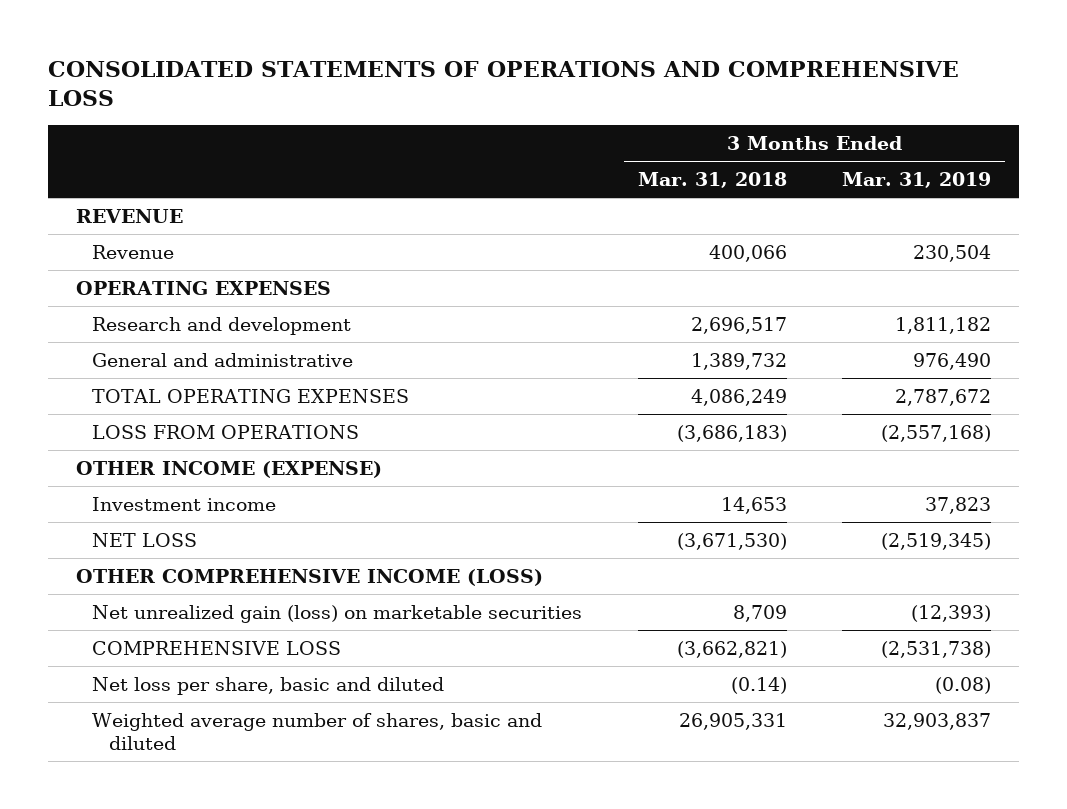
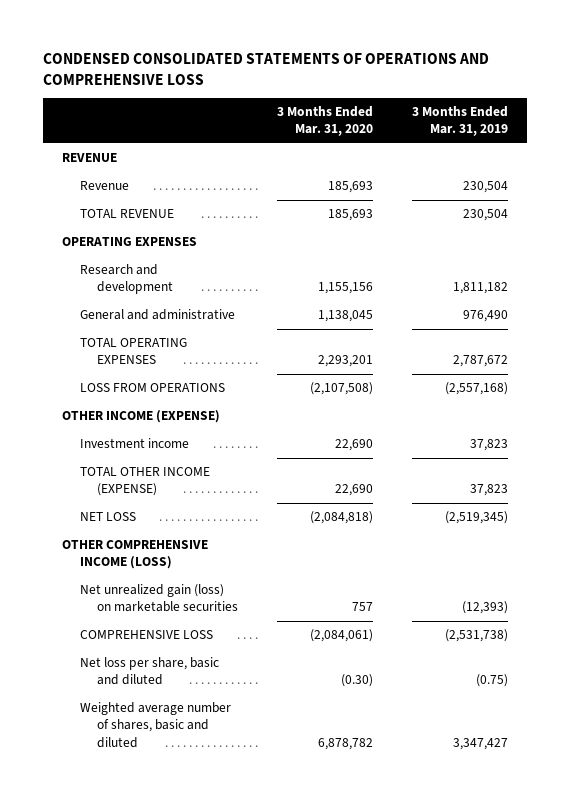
[47,61,959,107] CONSOLIDATED STATEMENTS OF OPERATIONS AND COMPREHENSIVE LOSS -> [42,52,489,85] CONDENSED CONSOLIDATED STATEMENTS OF OPERATIONS AND COMPREHENSIVE LOSS
[637,172,787,189] Mar. 31, 2018 -> none
none -> [276,106,373,137] 3 Months Ended Mar. 31, 2020
none -> [79,209,174,219] TOTAL REVENUE
none -> [79,467,210,497] TOTAL OTHER INCOME (EXPENSE)
[935,676,992,694] (0.08) -> [475,674,508,688] (0.75)
[883,712,992,730] 32,903,837 -> [452,737,508,750] 3,347,427

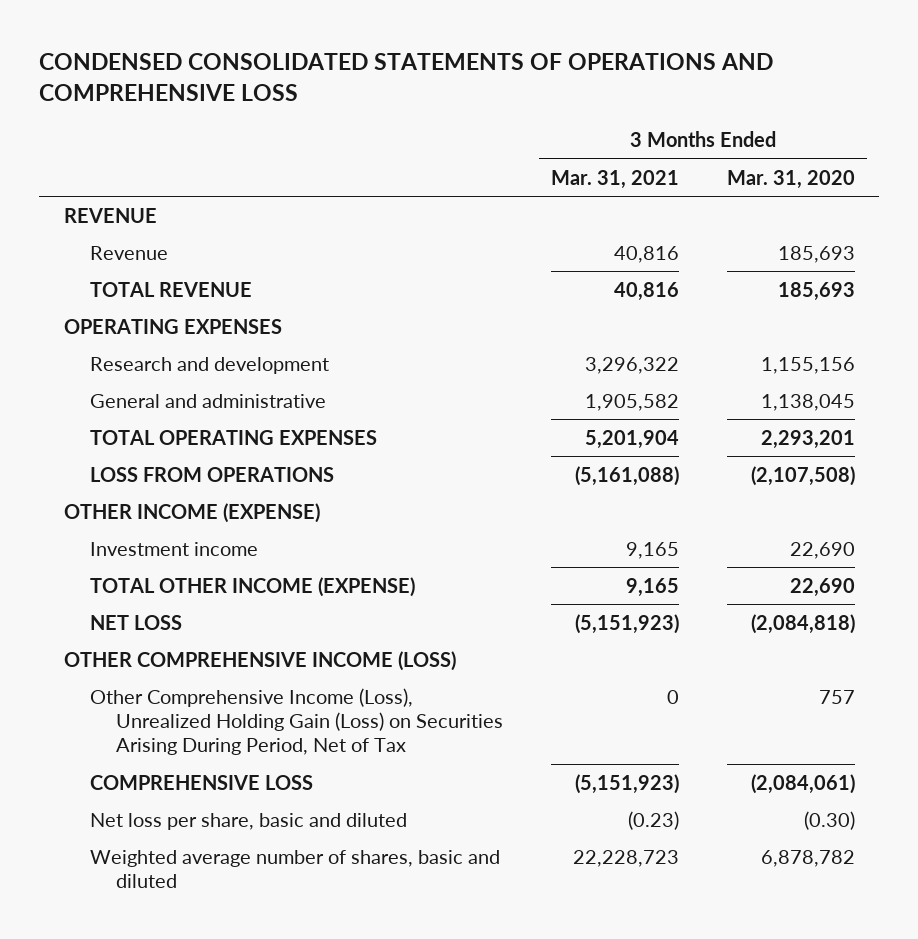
[411,106,508,137] 3 Months Ended Mar. 31, 2019 -> none
none -> [550,169,679,189] Mar. 31, 2021
[79,584,239,613] Net unrealized gain (loss) on marketable securities -> [89,687,503,756] Other Comprehensive Income (Loss), Unrealized Holding Gain (Loss) on Securities Arising During Period, Net of Tax

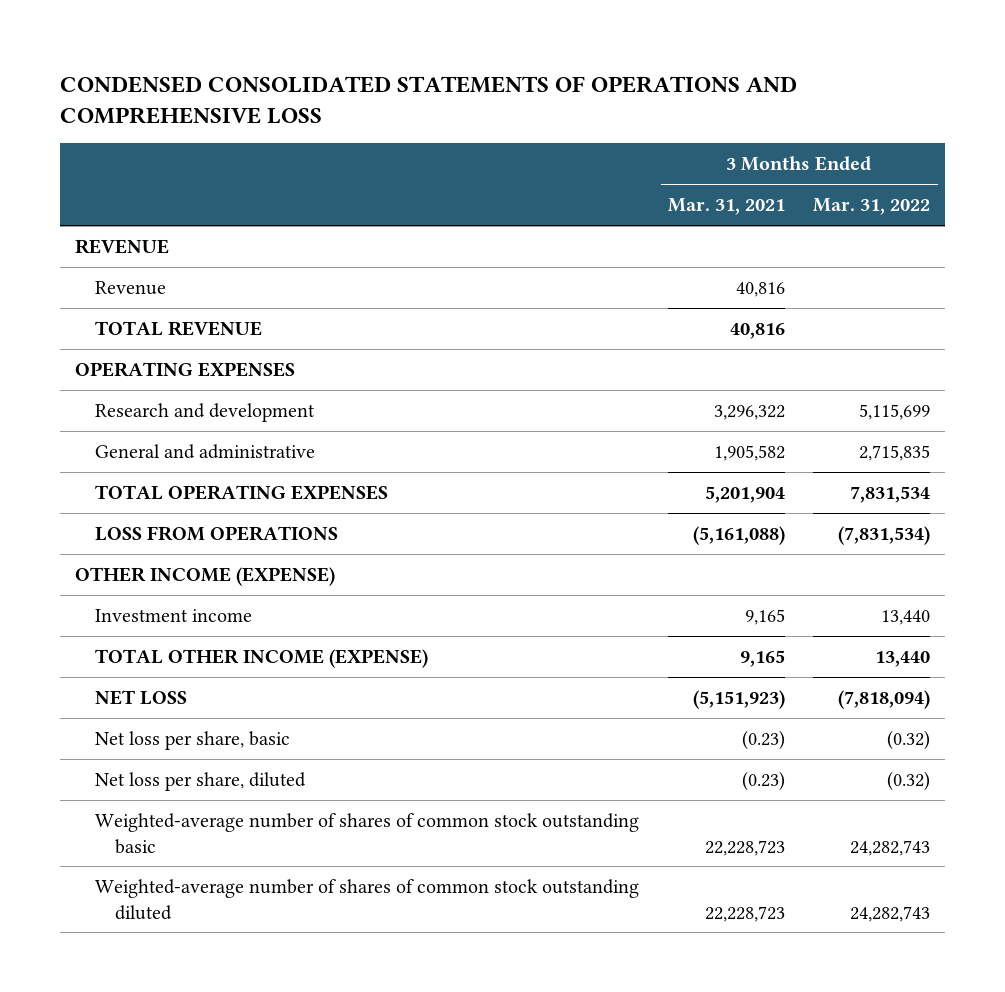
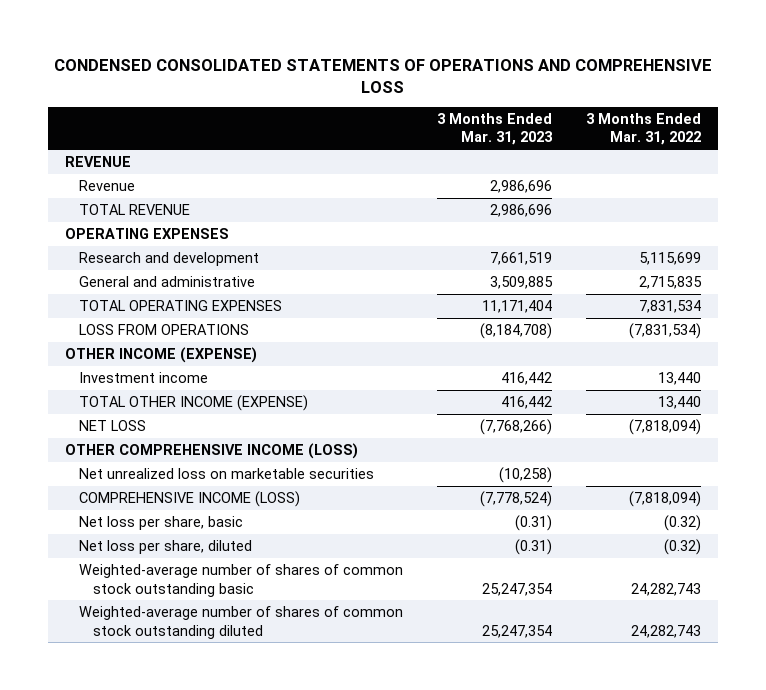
[667,198,785,216] Mar. 31, 2021 -> none
none -> [437,112,554,146] 3 Months Ended Mar. 31, 2023
none -> [65,443,359,460] OTHER COMPREHENSIVE INCOME (LOSS)
none -> [79,468,375,480] Net unrealized loss on marketable securities
none -> [79,491,301,508] COMPREHENSIVE INCOME (LOSS)

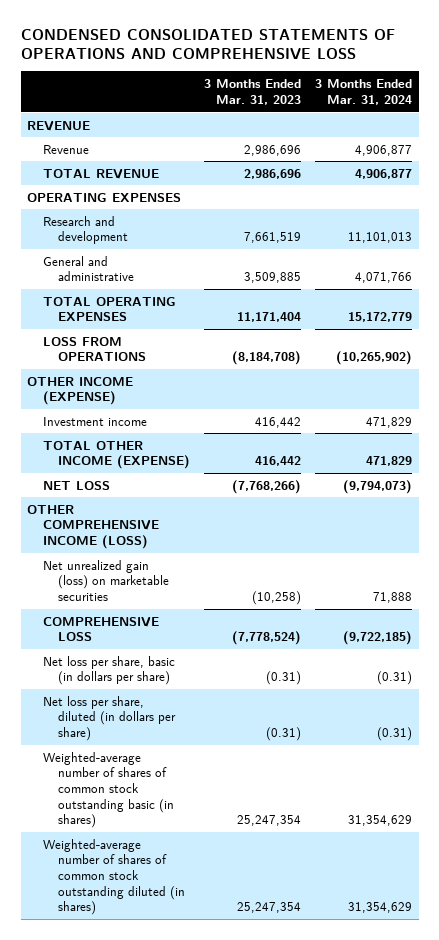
[585,112,701,146] 3 Months Ended Mar. 31, 2022 -> none
none -> [314,78,412,105] 3 Months Ended Mar. 31, 2024
[79,468,375,480] Net unrealized loss on marketable securities -> [42,559,170,601] Net unrealized gain (loss) on marketable securities
[79,491,301,508] COMPREHENSIVE INCOME (LOSS) -> [42,616,159,642] COMPREHENSIVE LOSS
[79,516,244,531] Net loss per share, basic -> [42,655,175,686] Net loss per share, basic (in dollars per share)
[79,540,253,555] Net loss per share, diluted -> [42,695,177,741] Net loss per share, diluted (in dollars per share)
[79,564,404,597] Weighted-average number of shares of common stock outstanding basic -> [42,751,175,829] Weighted-average number of shares of common stock outstanding basic (in shares)
[79,606,404,639] Weighted-average number of shares of common stock outstanding diluted -> [42,838,186,916] Weighted-average number of shares of common stock outstanding diluted (in shares)

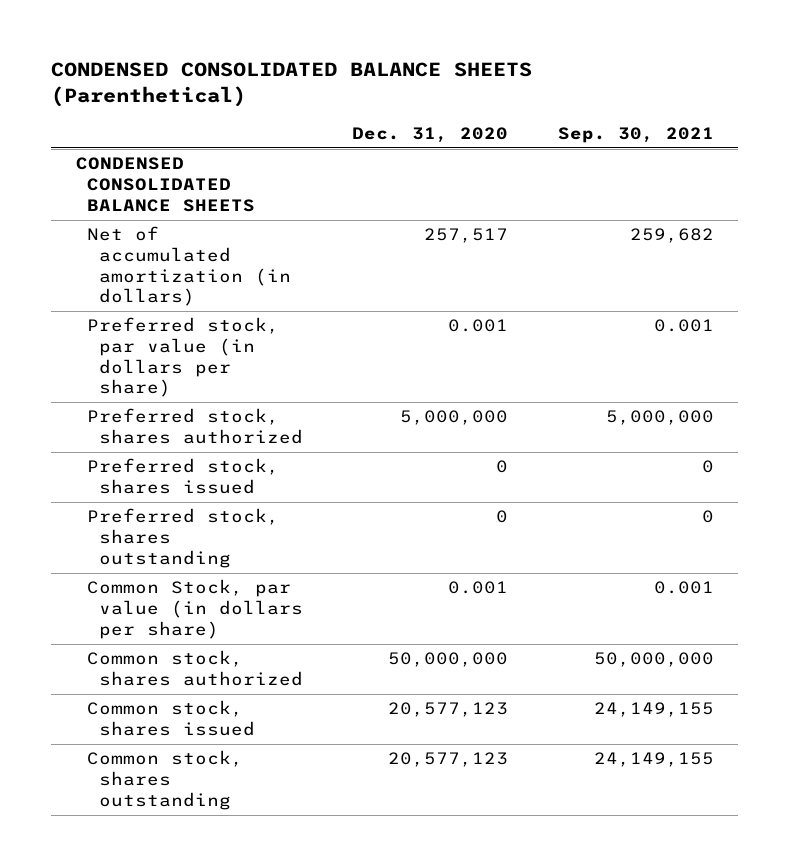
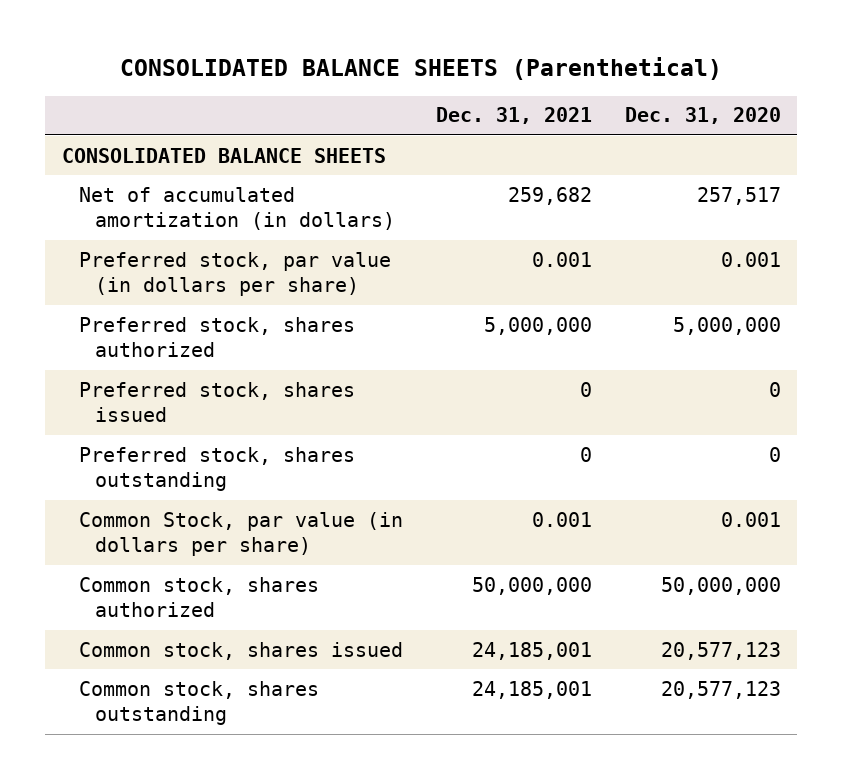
[50,62,532,108] CONDENSED CONSOLIDATED BALANCE SHEETS (Parenthetical) -> [120,56,723,80] CONSOLIDATED BALANCE SHEETS (Parenthetical)
[557,127,714,144] Sep. 30, 2021 -> none
none -> [435,107,592,125] Dec. 31, 2021
[75,157,256,212] CONDENSED CONSOLIDATED BALANCE SHEETS -> [61,147,386,163] CONSOLIDATED BALANCE SHEETS

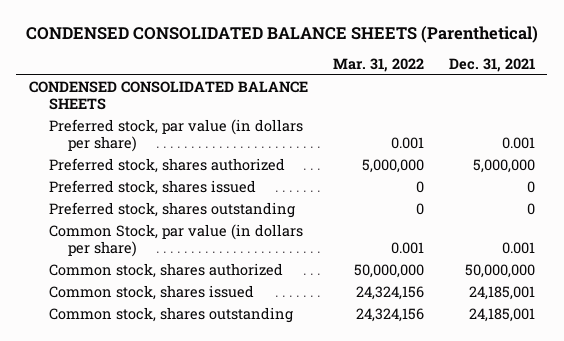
[120,56,723,80] CONSOLIDATED BALANCE SHEETS (Parenthetical) -> [25,25,538,43] CONDENSED CONSOLIDATED BALANCE SHEETS (Parenthetical)
[624,107,781,125] Dec. 31, 2020 -> none
none -> [332,57,424,72] Mar. 31, 2022
[78,186,396,231] Net of accumulated amortization (in dollars) -> none
[61,147,386,163] CONSOLIDATED BALANCE SHEETS -> [28,81,308,111] CONDENSED CONSOLIDATED BALANCE SHEETS

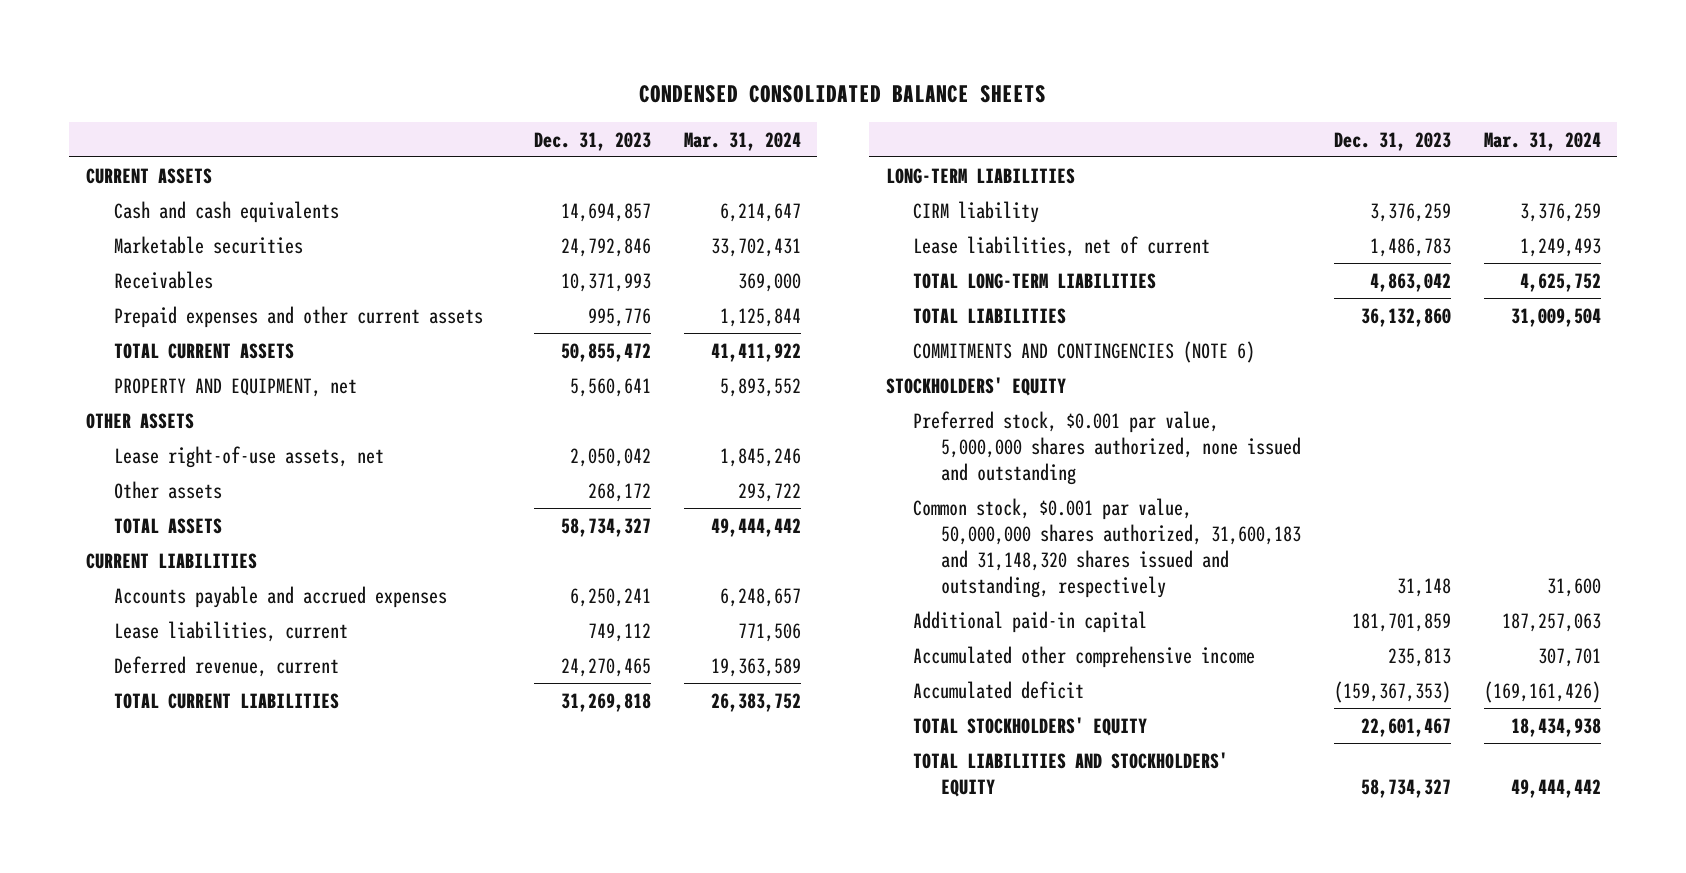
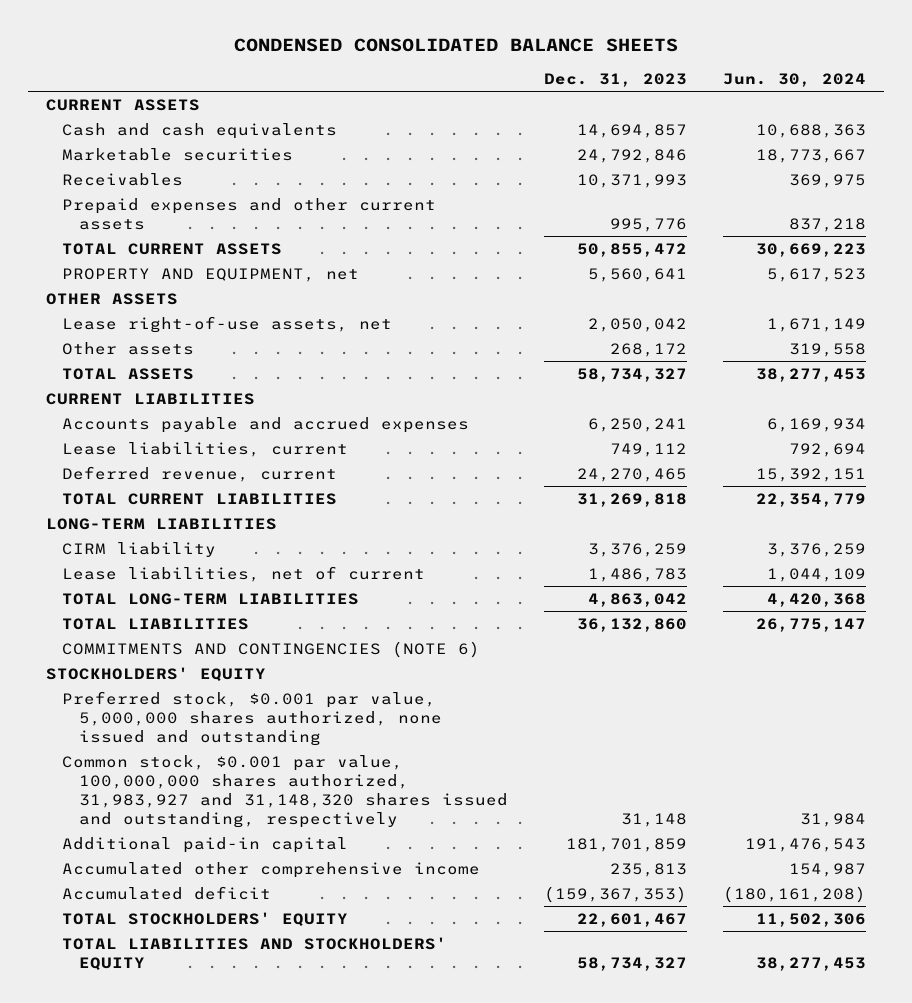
[683,131,801,151] Mar. 31, 2024 -> none
none -> [722,72,866,87] Jun. 30, 2024
[913,497,1301,598] Common stock, $0.001 par value, 50,000,000 shares authorized, 31,600,183 and 31,148,320 shares issued and outstanding, respectively -> [62,754,508,829] Common stock, $0.001 par value, 100,000,000 shares authorized, 31,983,927 and 31,148,320 shares issued and outstanding, respectively

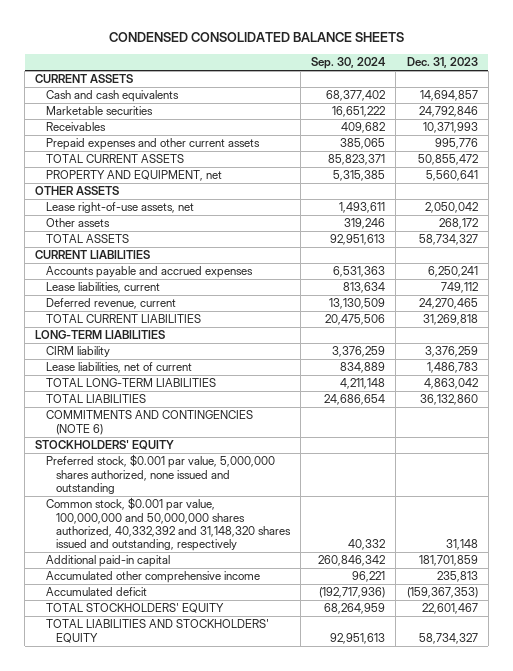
[722,72,866,87] Jun. 30, 2024 -> none
none -> [311,57,387,70] Sep. 30, 2024
[62,754,508,829] Common stock, $0.001 par value, 100,000,000 shares authorized, 31,983,927 and 31,148,320 shares issued and outstanding, respectively -> [45,497,291,551] Common stock, $0.001 par value, 100,000,000 and 50,000,000 shares authorized, 40,332,392 and 31,148,320 shares issued and outstanding, respectively

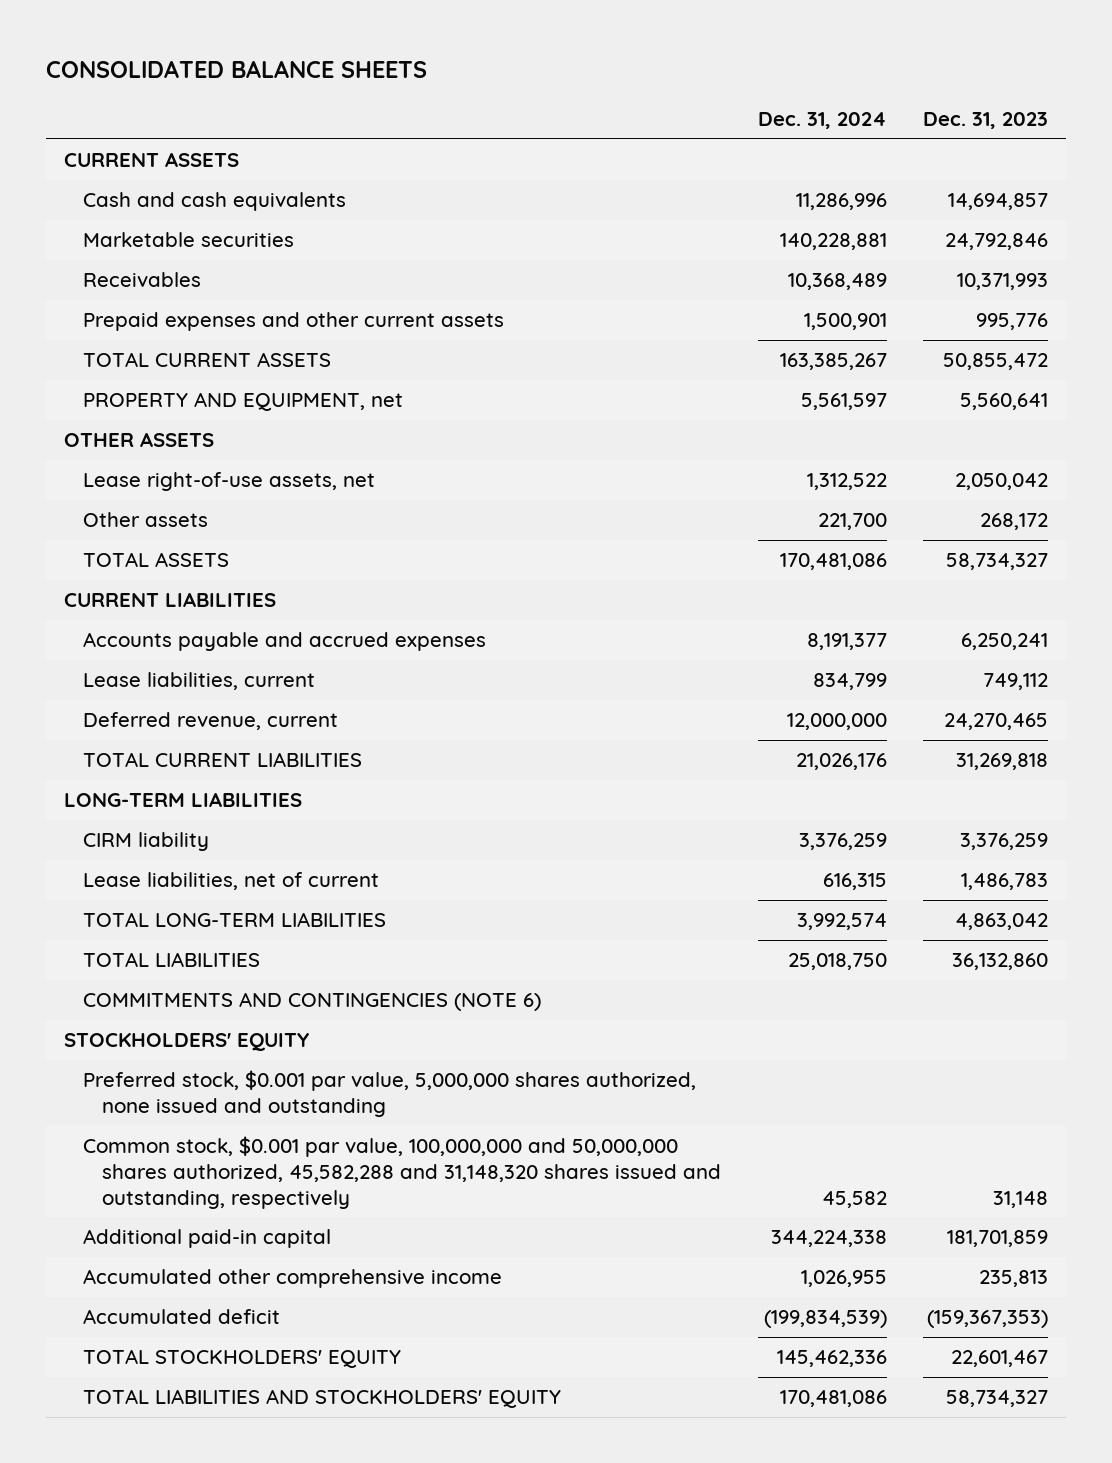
[108,32,404,43] CONDENSED CONSOLIDATED BALANCE SHEETS -> [45,59,427,78] CONSOLIDATED BALANCE SHEETS
[311,57,387,70] Sep. 30, 2024 -> none
none -> [757,111,887,129] Dec. 31, 2024
[45,497,291,551] Common stock, $0.001 par value, 100,000,000 and 50,000,000 shares authorized, 40,332,392 and 31,148,320 shares issued and outstanding, respectively -> [82,1136,722,1209] Common stock, $0.001 par value, 100,000,000 and 50,000,000 shares authorized, 45,582,288 and 31,148,320 shares issued and outstanding, respectively

